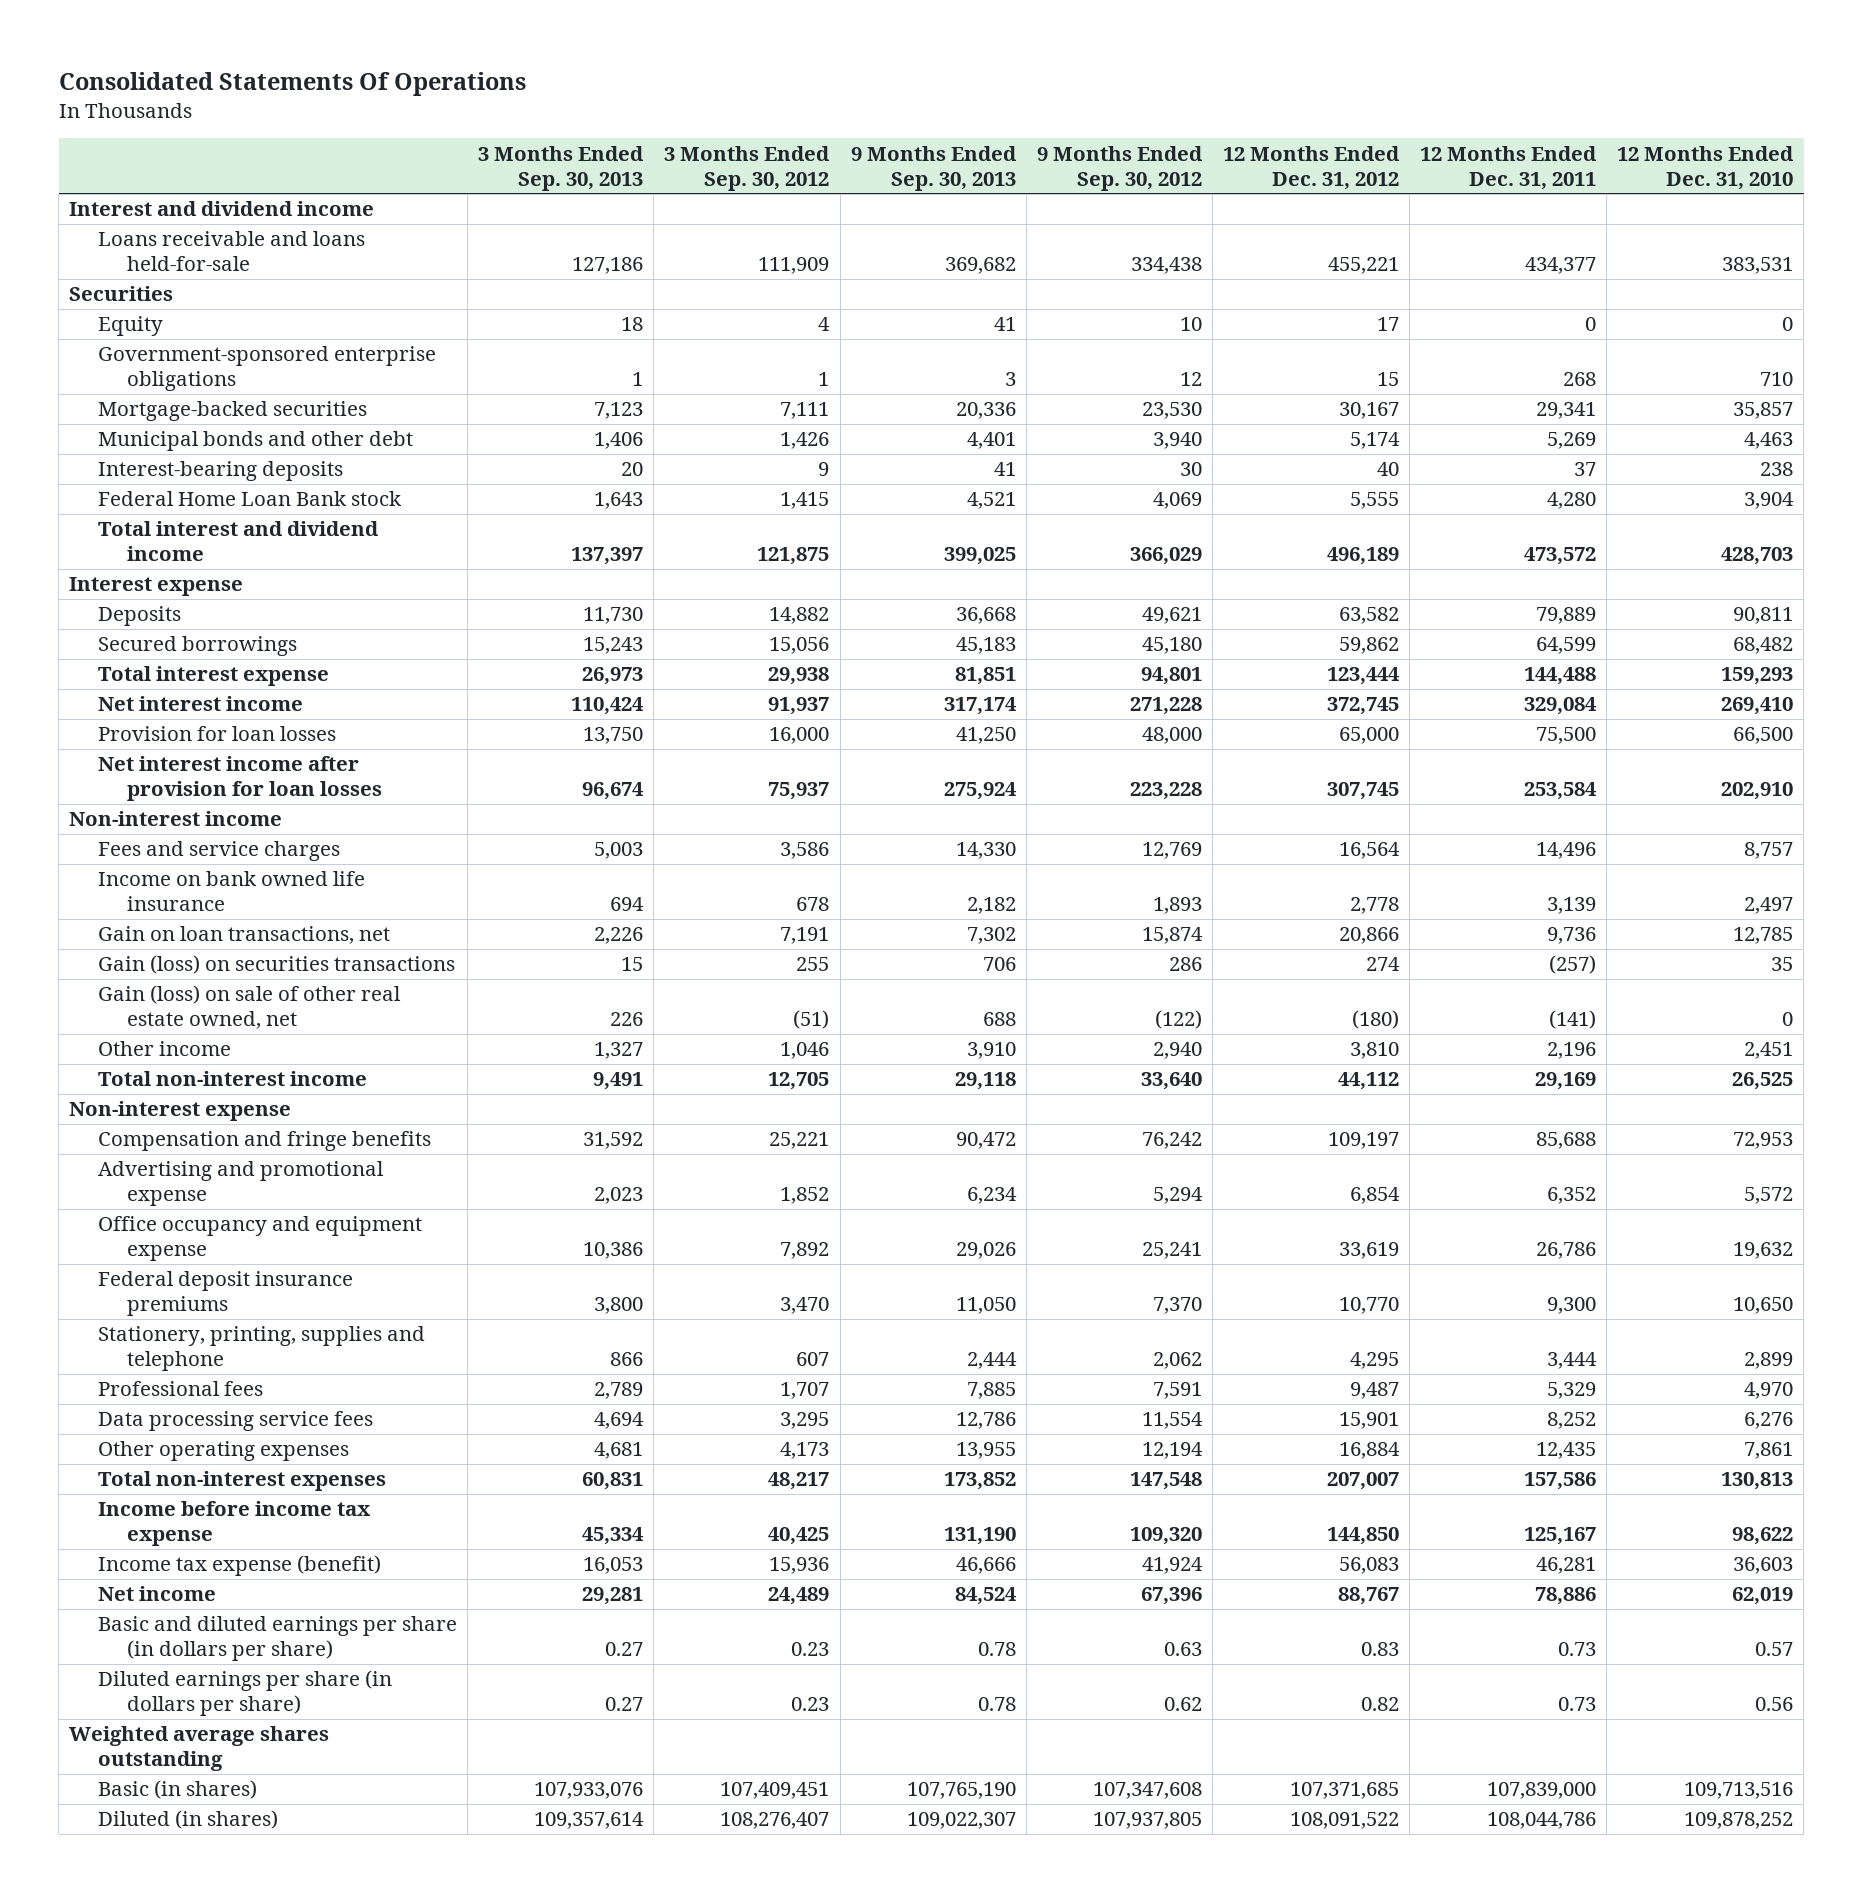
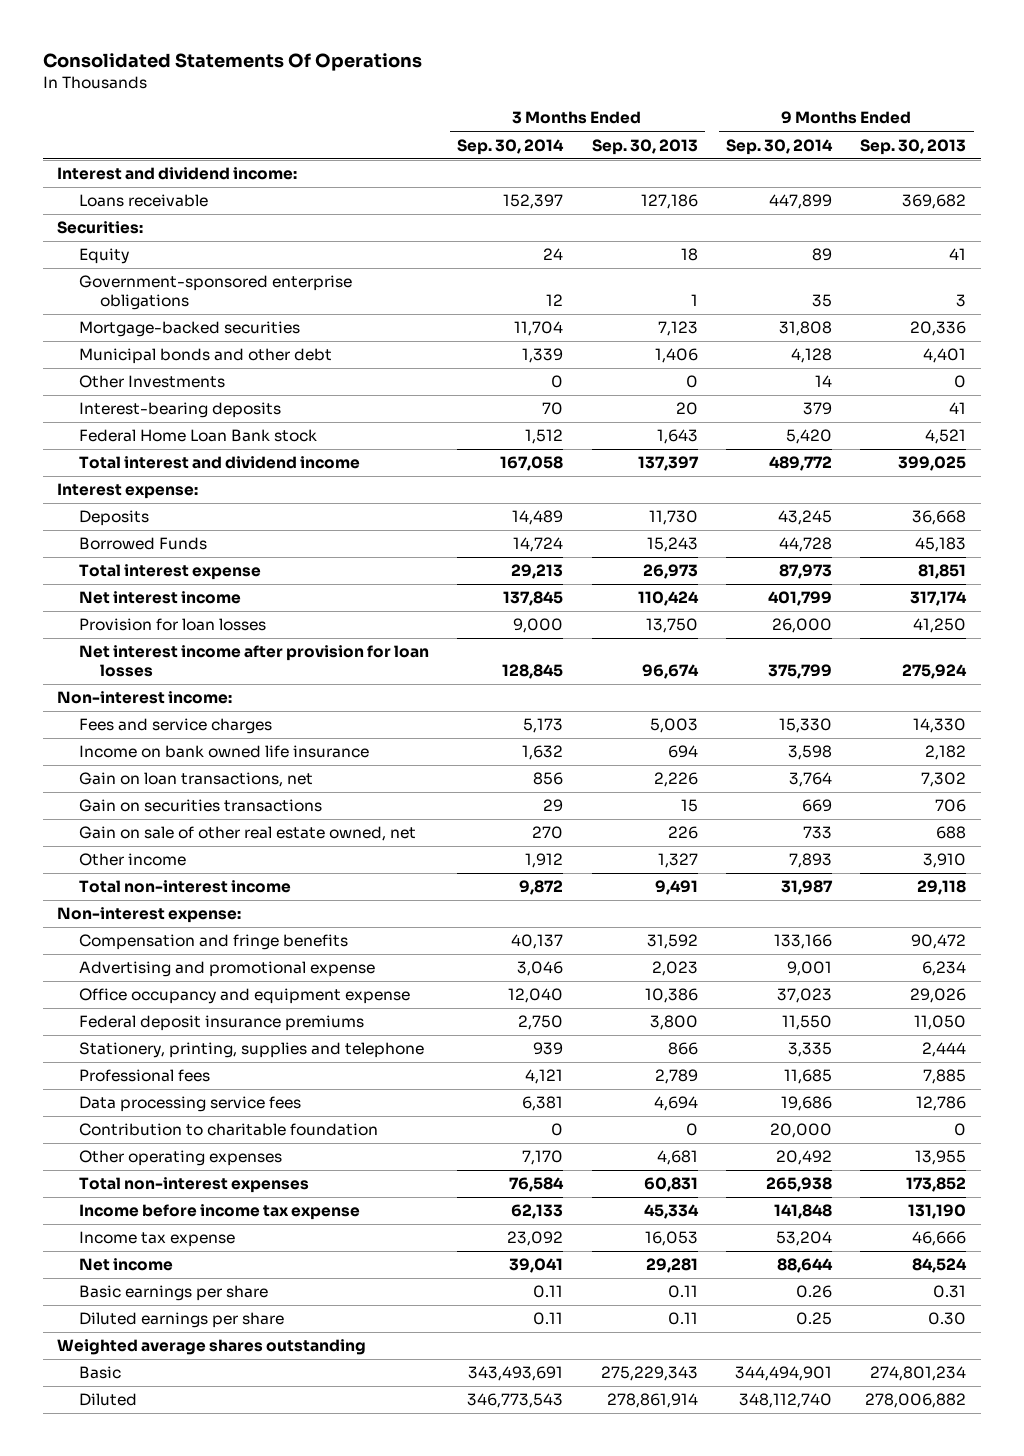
[664,145,831,191] 3 Months Ended Sep. 30, 2012 -> none
[1036,145,1203,191] 9 Months Ended Sep. 30, 2012 -> none
[1222,145,1400,190] 12 Months Ended Dec. 31, 2012 -> none
[1420,145,1598,190] 12 Months Ended Dec. 31, 2011 -> none
[1617,145,1795,190] 12 Months Ended Dec. 31, 2010 -> none
none -> [457,138,565,155] Sep. 30, 2014
none -> [725,138,833,155] Sep. 30, 2014
[69,201,375,217] Interest and dividend income -> [57,167,298,181] Interest and dividend income:
[98,231,366,272] Loans receivable and loans held-for-sale -> [78,194,208,208] Loans receivable
[69,286,174,302] Securities -> [57,221,144,235] Securities:
none -> [78,375,225,389] Other Investments
[69,577,244,597] Interest expense -> [57,483,199,500] Interest expense:
[98,636,298,657] Secured borrowings -> [78,537,207,551] Borrowed Funds
[69,811,283,827] Non-interest income -> [57,691,233,705] Non-interest income:
[98,955,456,975] Gain (loss) on securities transactions -> [78,799,322,813] Gain on securities transactions
[98,985,402,1030] Gain (loss) on sale of other real estate owned, net -> [78,826,416,842] Gain on sale of other real estate owned, net
[69,1101,292,1122] Non-interest expense -> [57,907,242,924] Non-interest expense:
none -> [78,1123,378,1137] Contribution to charitable foundation
[98,1555,382,1577] Income tax expense (benefit) -> [78,1231,235,1248] Income tax expense
[98,1616,458,1662] Basic and diluted earnings per share (in dollars per share) -> [78,1285,268,1302] Basic earnings per share
[605,1642,644,1657] 0.27 -> [667,1285,698,1299] 0.11
[977,1642,1016,1657] 0.78 -> [933,1285,967,1299] 0.31
[98,1670,393,1717] Diluted earnings per share (in dollars per share) -> [78,1312,284,1329] Diluted earnings per share
[605,1697,644,1712] 0.27 -> [667,1312,698,1326] 0.11
[977,1697,1016,1712] 0.78 -> [928,1312,967,1326] 0.30
[98,1780,258,1800] Basic (in shares) -> [78,1366,121,1380] Basic
[534,1782,644,1800] 107,933,076 -> [600,1366,698,1382] 275,229,343
[906,1782,1016,1800] 107,765,190 -> [870,1366,967,1382] 274,801,234
[98,1810,279,1830] Diluted (in shares) -> [78,1393,137,1407] Diluted
[534,1812,645,1830] 109,357,614 -> [606,1393,698,1409] 278,861,914
[906,1812,1016,1830] 109,022,307 -> [865,1393,967,1409] 278,006,882

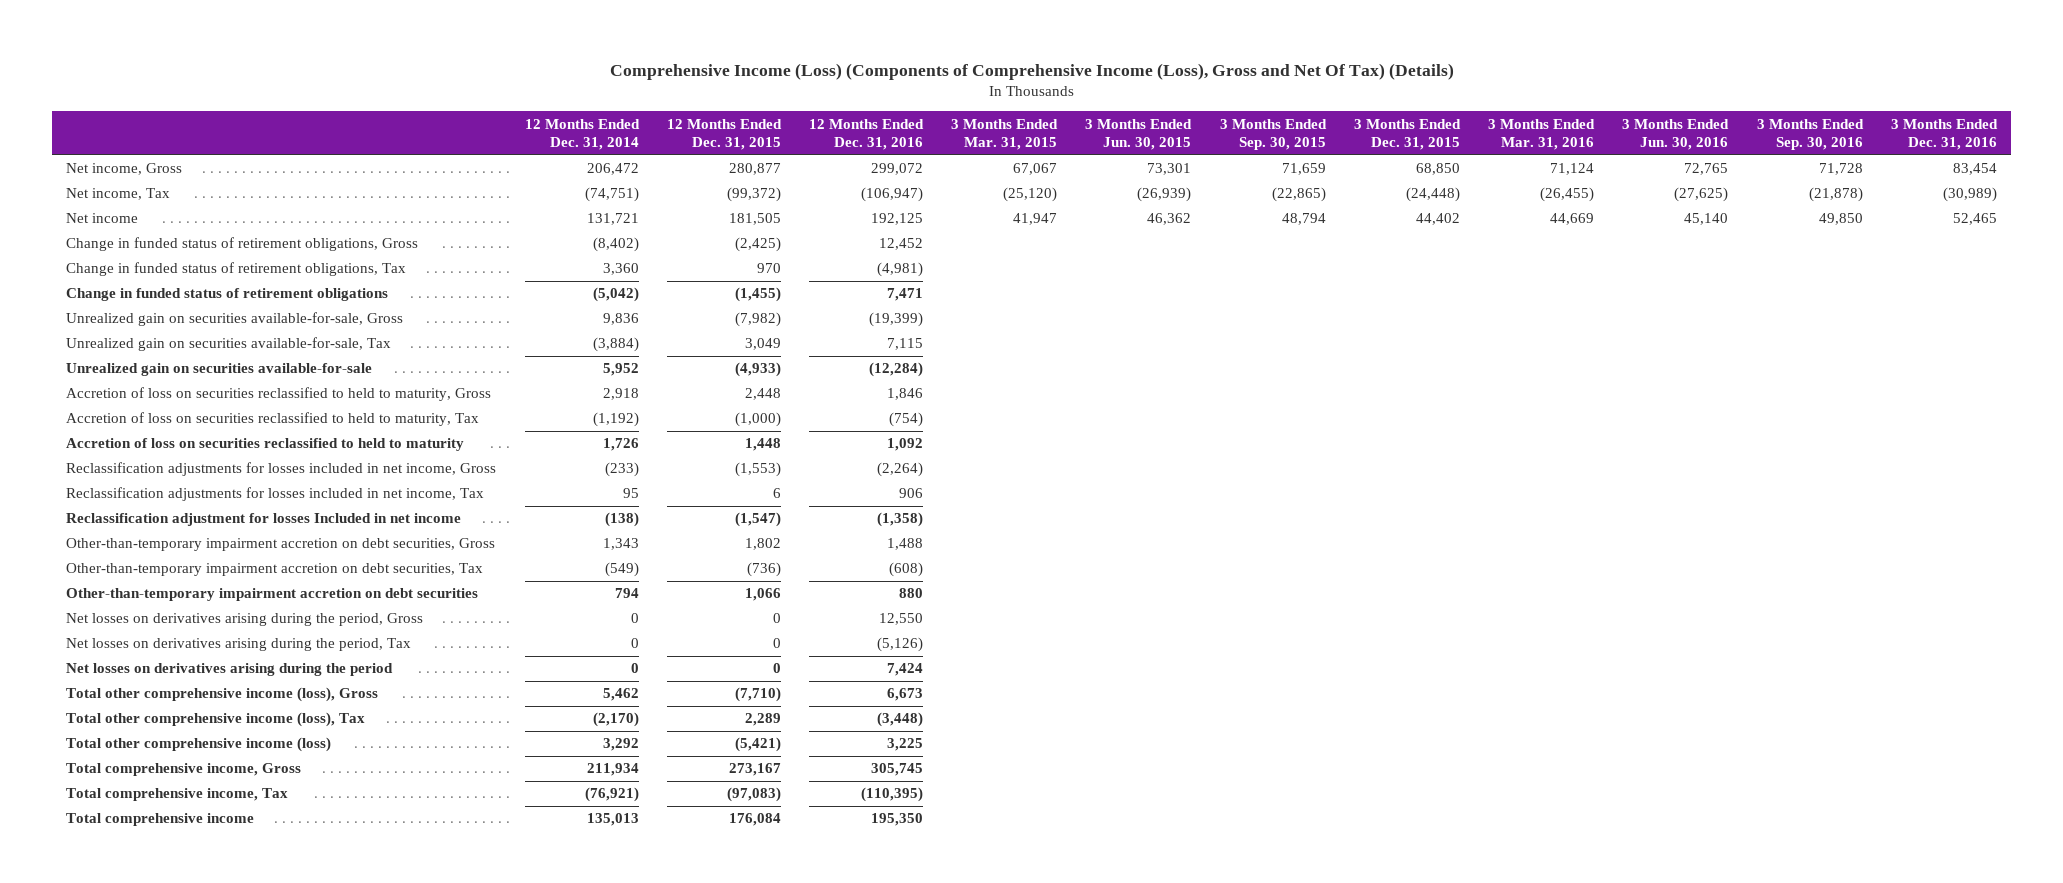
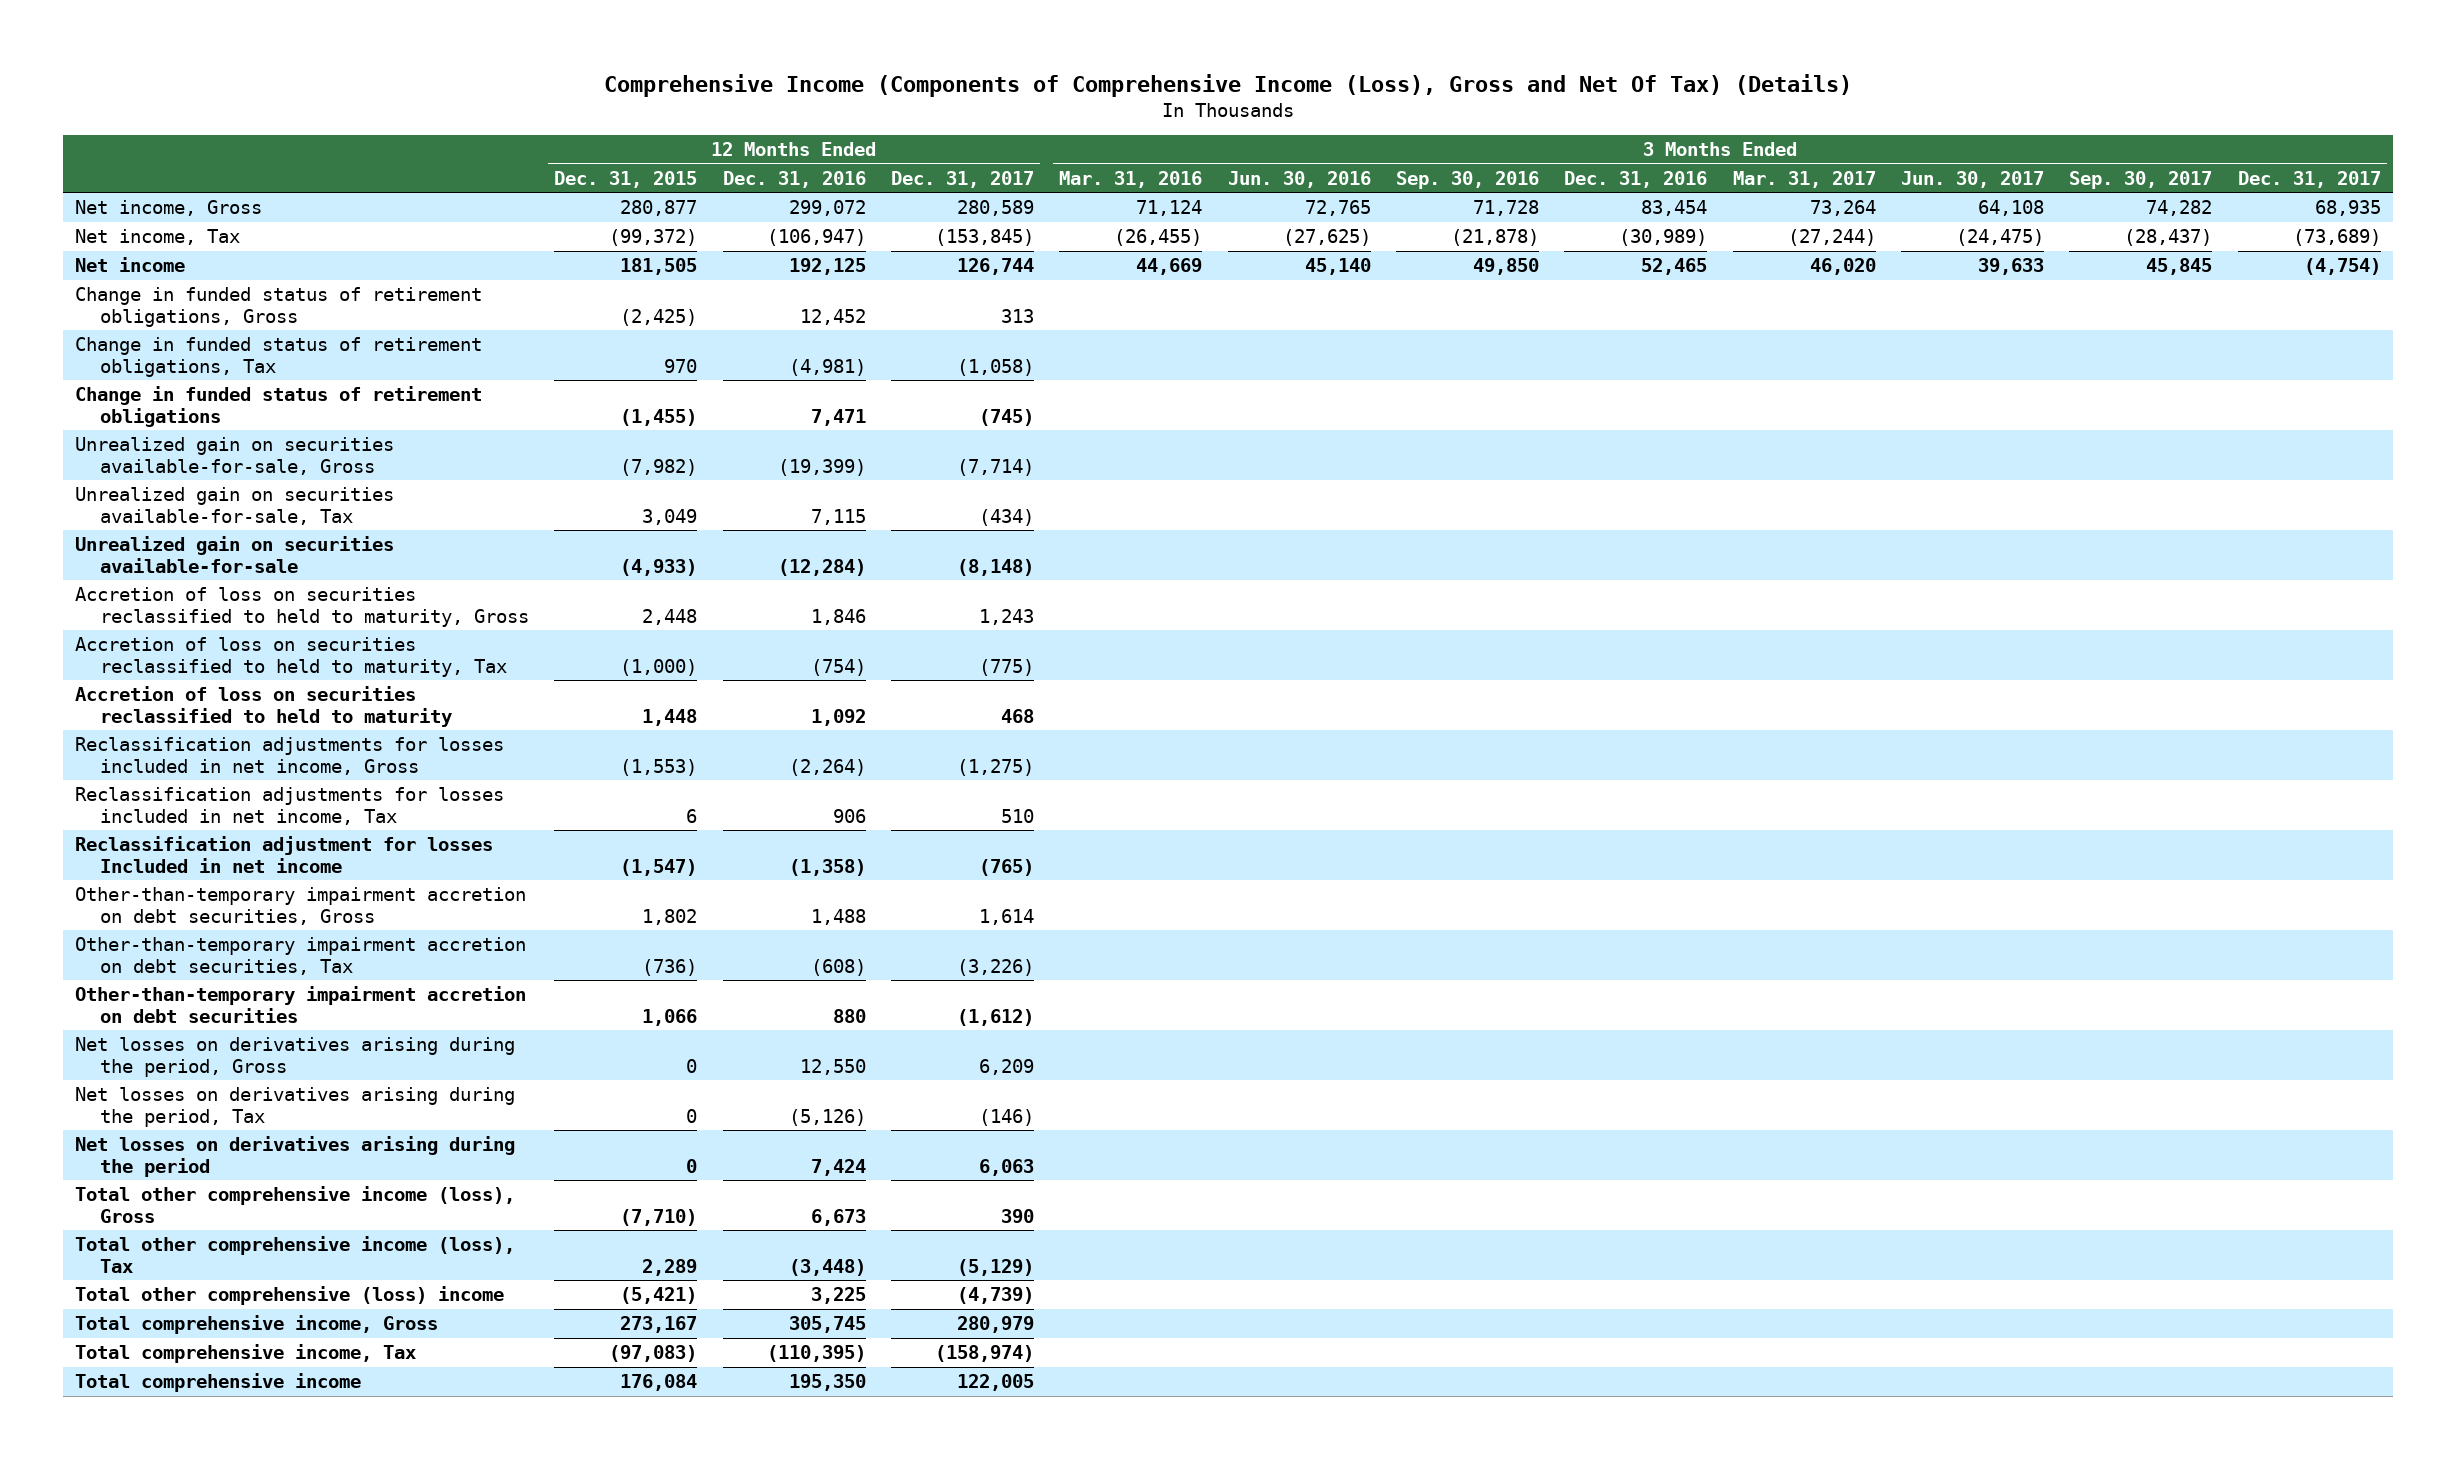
[609,62,1454,80] Comprehensive Income (Loss) (Components of Comprehensive Income (Loss), Gross and Net Of Tax) (Details) -> [604,73,1853,97] Comprehensive Income (Components of Comprehensive Income (Loss), Gross and Net Of Tax) (Details)
[524,118,640,151] 12 Months Ended Dec. 31, 2014 -> none
[951,118,1059,151] 3 Months Ended Mar. 31, 2015 -> none
[1085,118,1193,151] 3 Months Ended Jun. 30, 2015 -> none
[1219,118,1327,151] 3 Months Ended Sep. 30, 2015 -> none
[1353,118,1461,151] 3 Months Ended Dec. 31, 2015 -> none
none -> [891,170,1035,188] Dec. 31, 2017
none -> [1732,170,1876,188] Mar. 31, 2017
none -> [1901,170,2045,188] Jun. 30, 2017
none -> [2069,170,2213,189] Sep. 30, 2017
none -> [2237,170,2381,188] Dec. 31, 2017
[66,737,332,753] Total other comprehensive income (loss) -> [75,1286,505,1306] Total other comprehensive (loss) income

